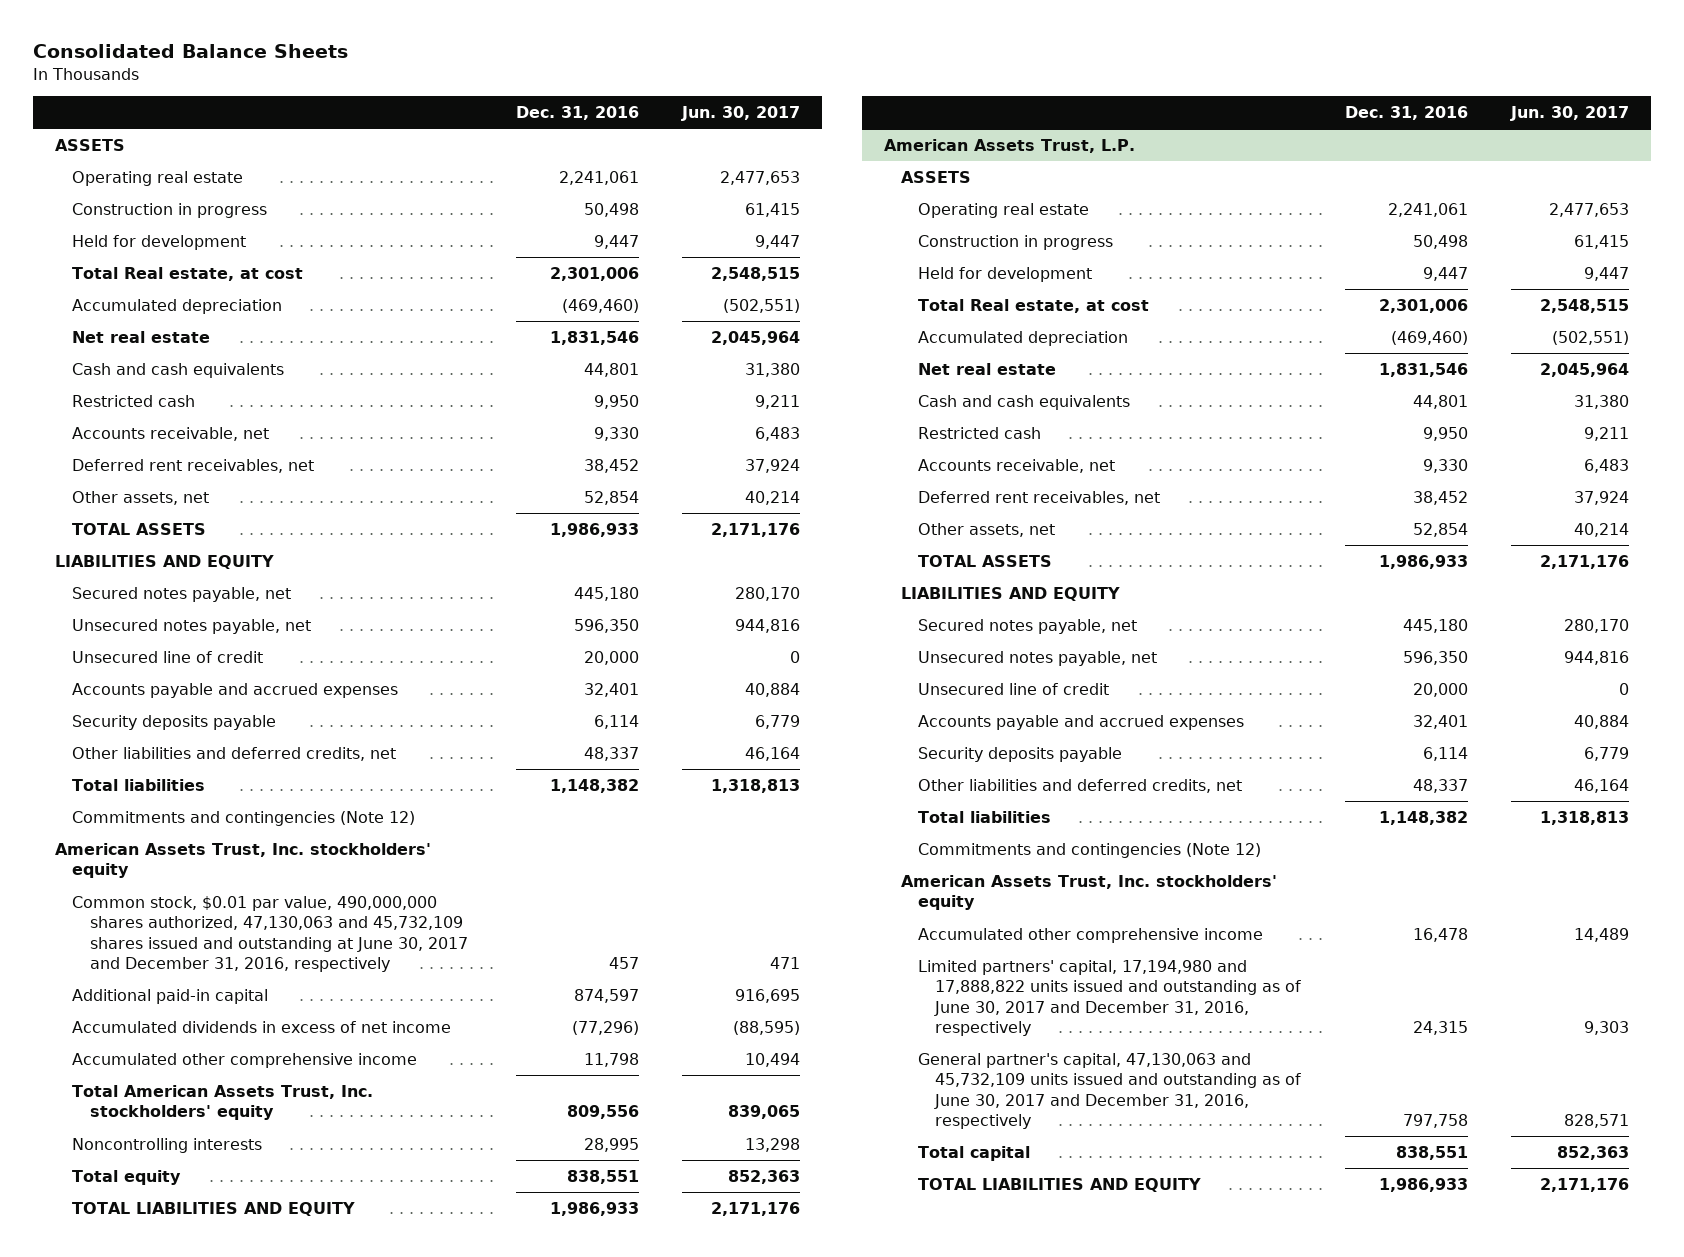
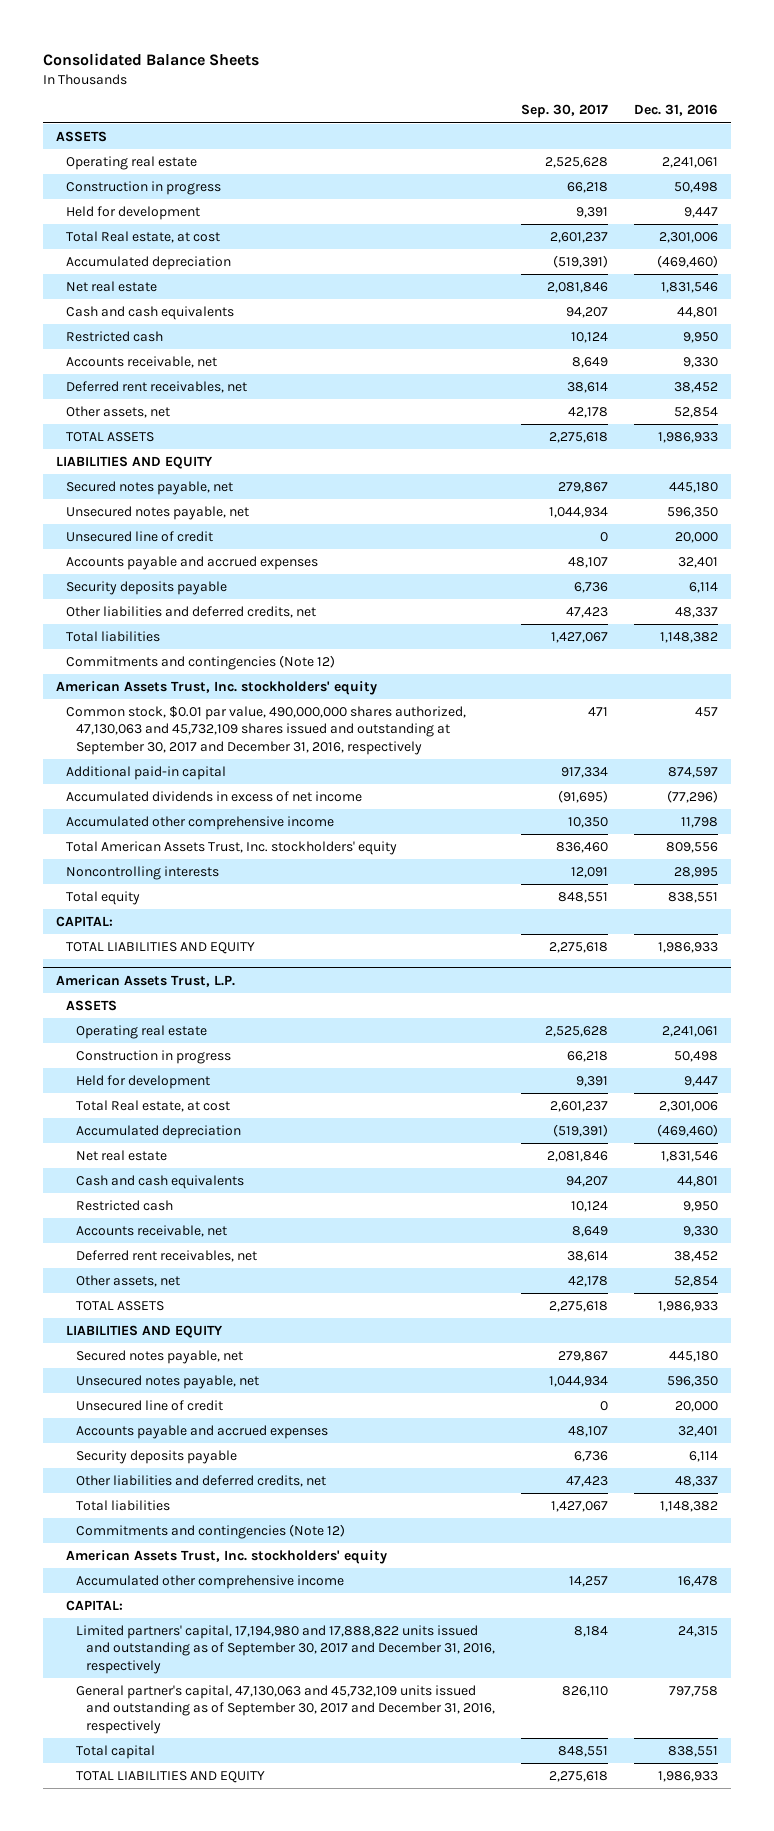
[681,105,801,121] Jun. 30, 2017 -> none
none -> [520,104,608,119] Sep. 30, 2017
[72,896,468,972] Common stock, $0.01 par value, 490,000,000 shares authorized, 47,130,063 and 45,732,109 shares issued and outstanding at June 30, 2017 and December 31, 2016, respectively -> [66,705,467,755] Common stock, $0.01 par value, 490,000,000 shares authorized, 47,130,063 and 45,732,109 shares issued and outstanding at September 30, 2017 and December 31, 2016, respectively
none -> [56,915,114,927] CAPITAL:
none -> [66,1599,124,1611] CAPITAL:
[918,960,1302,1036] Limited partners' capital, 17,194,980 and 17,888,822 units issued and outstanding as of June 30, 2017 and December 31, 2016, respectively -> [75,1624,495,1674] Limited partners' capital, 17,194,980 and 17,888,822 units issued and outstanding as of September 30, 2017 and December 31, 2016, respectively
[918,1053,1302,1129] General partner's capital, 47,130,063 and 45,732,109 units issued and outstanding as of June 30, 2017 and December 31, 2016, respectively -> [75,1684,495,1734] General partner's capital, 47,130,063 and 45,732,109 units issued and outstanding as of September 30, 2017 and December 31, 2016, respectively

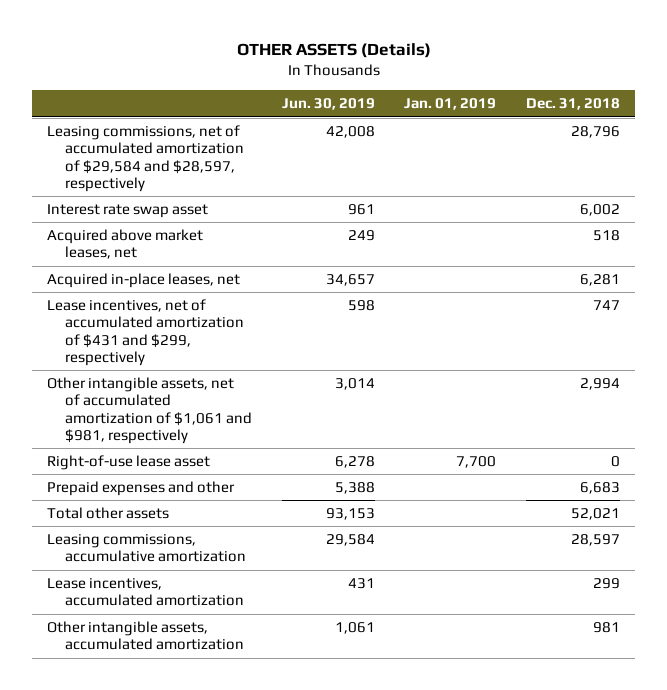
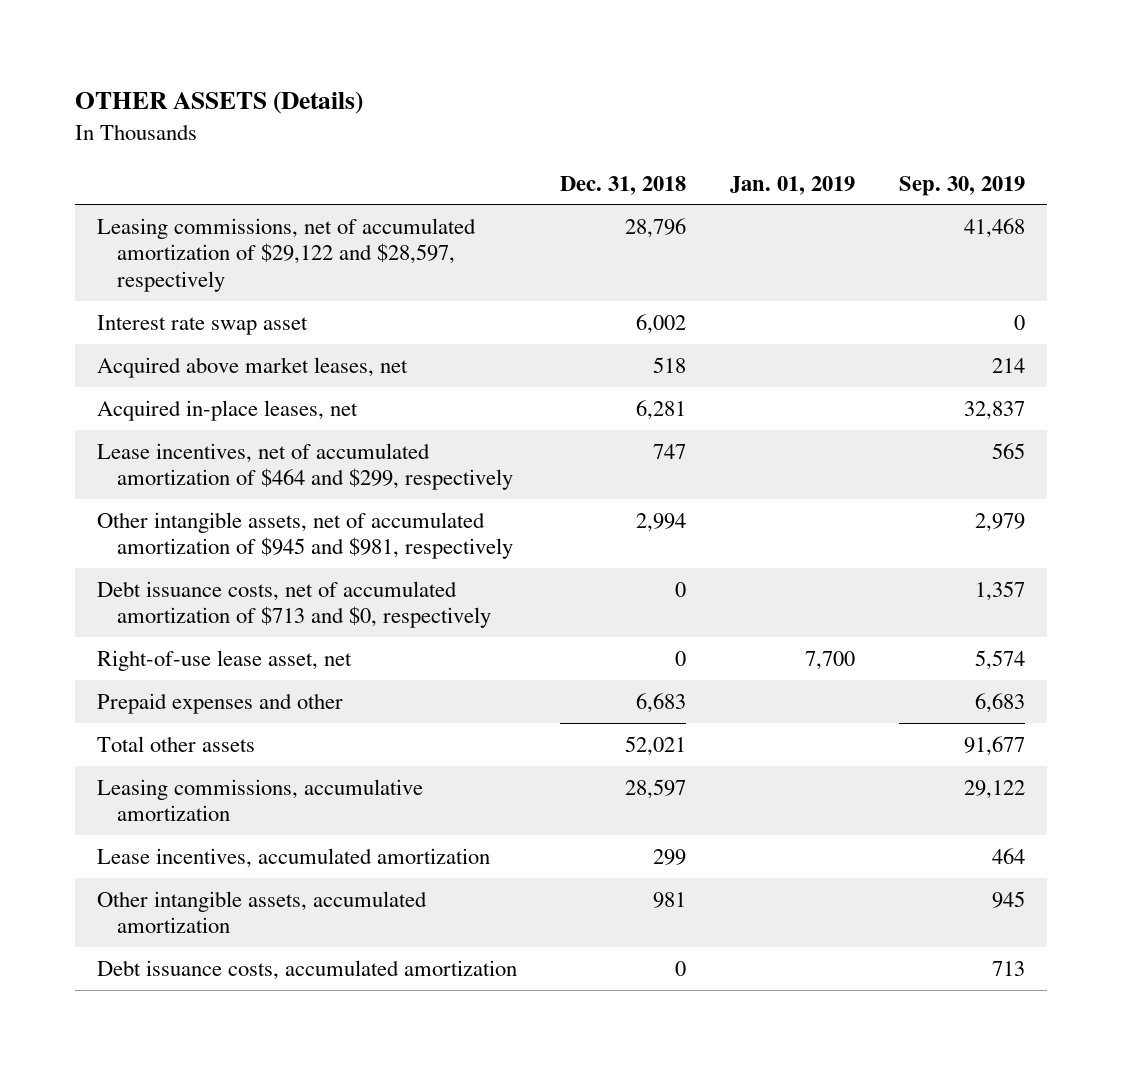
[281,98,375,111] Jun. 30, 2019 -> none
none -> [899,175,1026,196] Sep. 30, 2019
[46,125,244,192] Leasing commissions, net of accumulated amortization of $29,584 and $28,597, respectively -> [96,217,476,292] Leasing commissions, net of accumulated amortization of $29,122 and $28,597, respectively
[46,299,244,366] Lease incentives, net of accumulated amortization of $431 and $299, respectively -> [96,442,514,491] Lease incentives, net of accumulated amortization of $464 and $299, respectively
[46,377,252,444] Other intangible assets, net of accumulated amortization of $1,061 and $981, respectively -> [96,511,514,560] Other intangible assets, net of accumulated amortization of $945 and $981, respectively
none -> [96,580,492,629] Debt issuance costs, net of accumulated amortization of $713 and $0, respectively
[46,455,210,471] Right-of-use lease asset -> [96,649,352,671] Right-of-use lease asset, net
none -> [96,959,517,980] Debt issuance costs, accumulated amortization

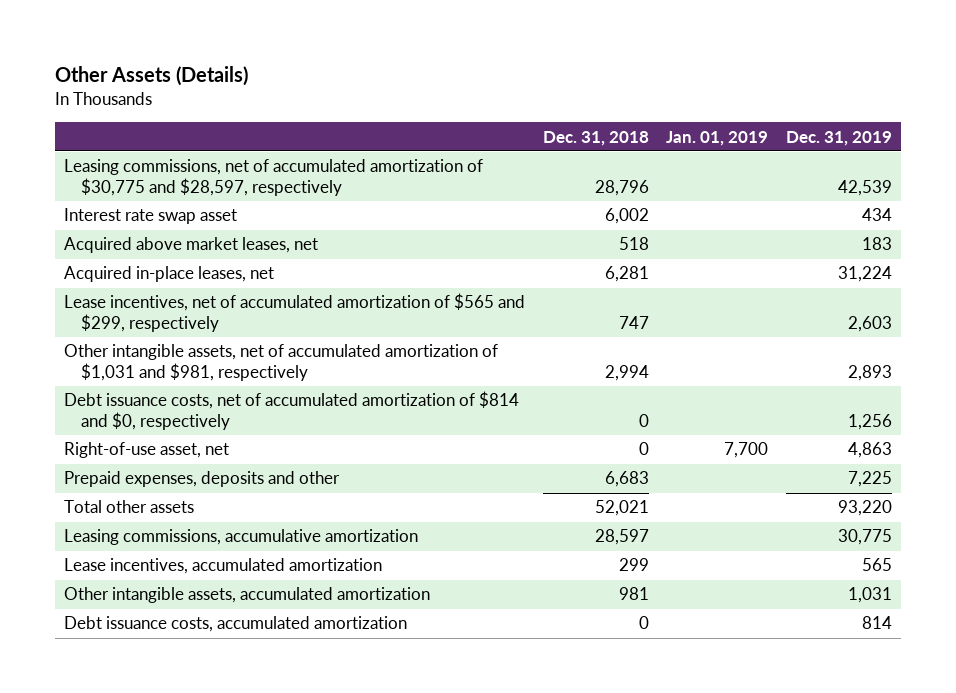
[74,91,363,115] OTHER ASSETS (Details) -> [55,65,249,86] Other Assets (Details)
[899,175,1026,196] Sep. 30, 2019 -> none
none -> [786,130,893,146] Dec. 31, 2019
[96,217,476,292] Leasing commissions, net of accumulated amortization of $29,122 and $28,597, respectively -> [64,159,484,197] Leasing commissions, net of accumulated amortization of $30,775 and $28,597, respectively
[96,442,514,491] Lease incentives, net of accumulated amortization of $464 and $299, respectively -> [64,293,526,333] Lease incentives, net of accumulated amortization of $565 and $299, respectively
[96,511,514,560] Other intangible assets, net of accumulated amortization of $945 and $981, respectively -> [64,344,499,382] Other intangible assets, net of accumulated amortization of $1,031 and $981, respectively
[96,580,492,629] Debt issuance costs, net of accumulated amortization of $713 and $0, respectively -> [64,391,520,431] Debt issuance costs, net of accumulated amortization of $814 and $0, respectively
[96,649,352,671] Right-of-use lease asset, net -> [64,442,230,459] Right-of-use asset, net
[96,692,343,714] Prepaid expenses and other -> [64,471,341,488] Prepaid expenses, deposits and other

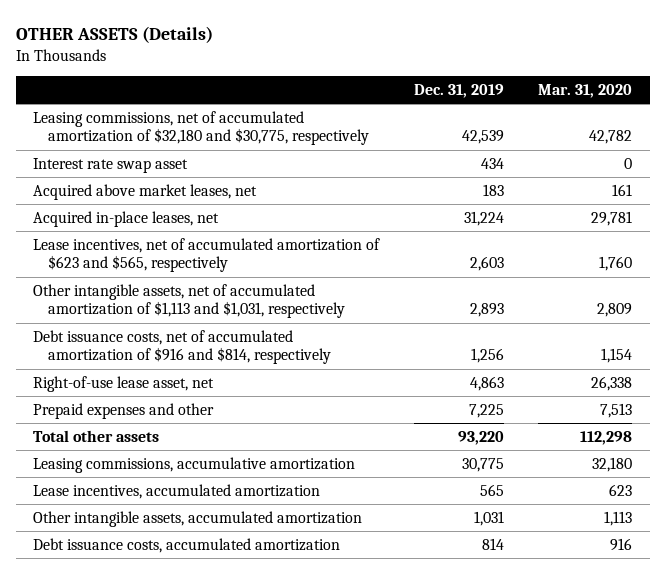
[55,65,249,86] Other Assets (Details) -> [15,25,213,43] OTHER ASSETS (Details)
[542,130,649,146] Dec. 31, 2018 -> none
[666,130,769,146] Jan. 01, 2019 -> none
none -> [538,83,633,98] Mar. 31, 2020
[64,159,484,197] Leasing commissions, net of accumulated amortization of $30,775 and $28,597, respectively -> [33,110,369,146] Leasing commissions, net of accumulated amortization of $32,180 and $30,775, respectively
[64,293,526,333] Lease incentives, net of accumulated amortization of $565 and $299, respectively -> [33,237,381,273] Lease incentives, net of accumulated amortization of $623 and $565, respectively
[64,344,499,382] Other intangible assets, net of accumulated amortization of $1,031 and $981, respectively -> [33,283,345,319] Other intangible assets, net of accumulated amortization of $1,113 and $1,031, respectively
[64,391,520,431] Debt issuance costs, net of accumulated amortization of $814 and $0, respectively -> [33,329,331,365] Debt issuance costs, net of accumulated amortization of $916 and $814, respectively
[64,442,230,459] Right-of-use asset, net -> [33,375,215,392] Right-of-use lease asset, net
[64,471,341,488] Prepaid expenses, deposits and other -> [33,402,215,419] Prepaid expenses and other

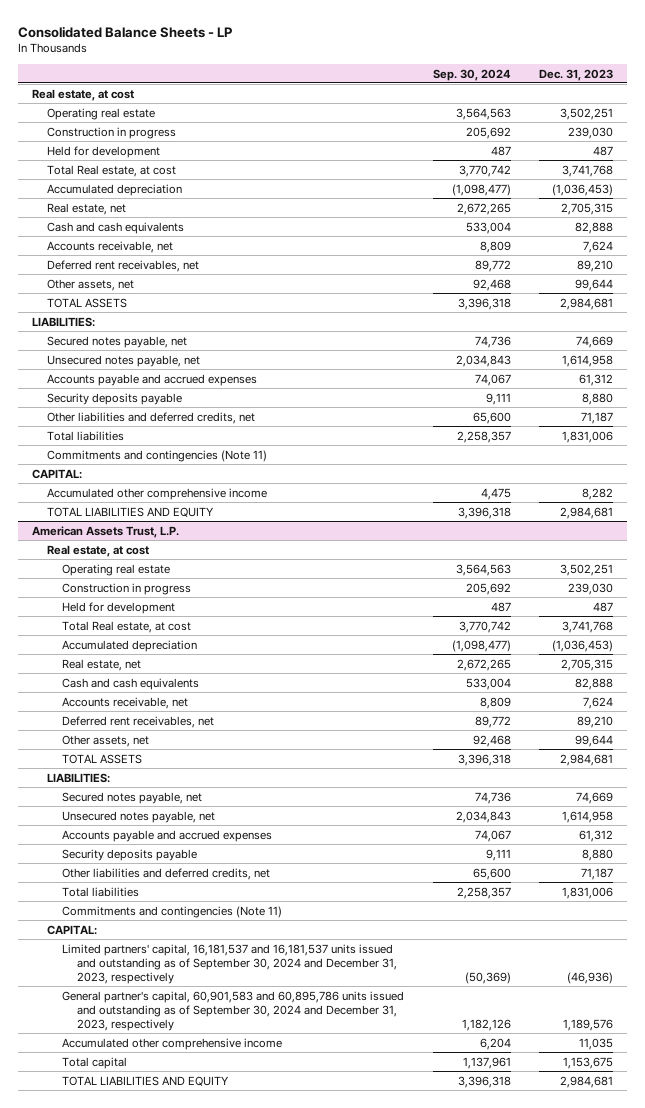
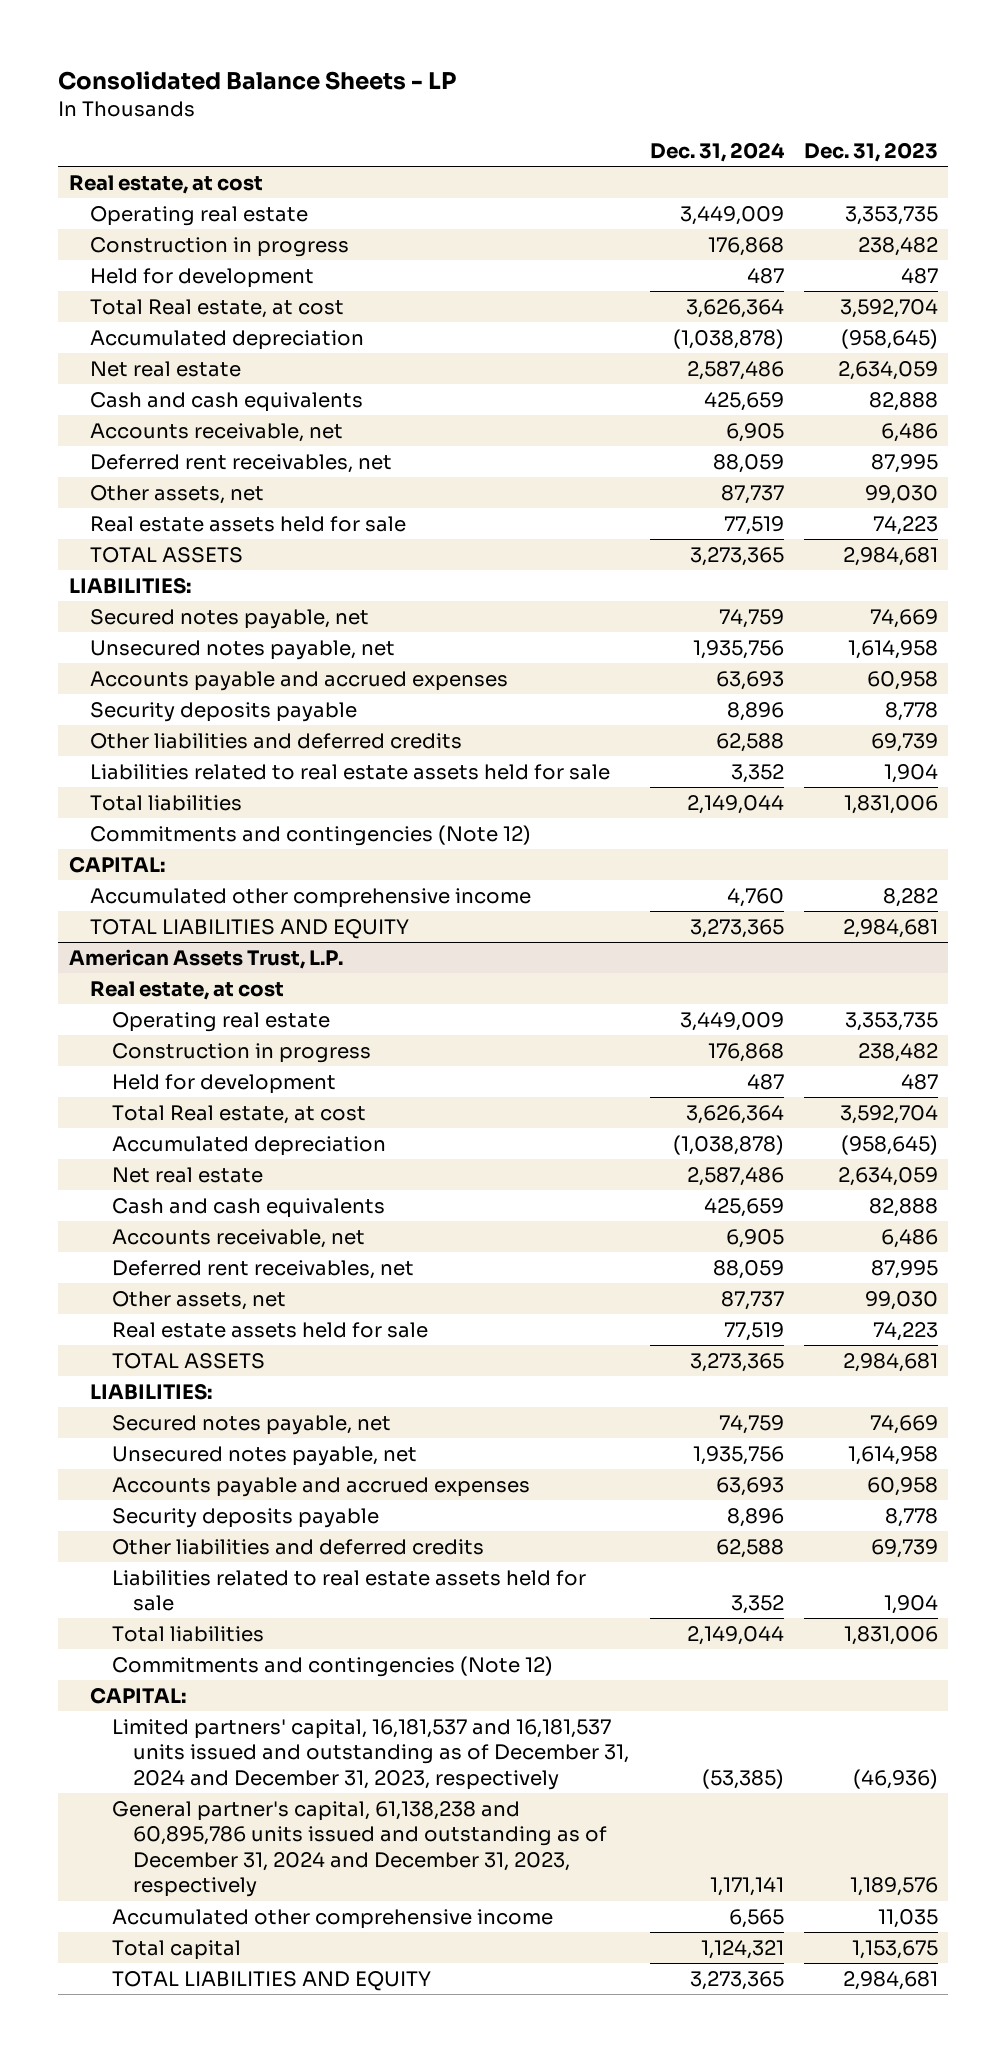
[432,68,511,81] Sep. 30, 2024 -> none
none -> [649,142,785,163] Dec. 31, 2024
[559,107,613,120] 3,502,251 -> [845,205,939,225] 3,353,735
[567,126,613,139] 239,030 -> [858,236,939,256] 238,482
[561,164,613,177] 3,741,768 -> [840,298,939,318] 3,592,704
[551,183,613,196] (1,036,453) -> [841,328,939,349] (958,645)
[47,202,127,215] Real estate, net -> [90,360,242,377] Net real estate
[560,202,613,215] 2,705,315 -> [838,360,939,380] 2,634,059
[582,240,613,253] 7,624 -> [881,422,939,442] 6,486
[576,259,613,272] 89,210 -> [871,453,939,473] 87,995
[574,278,613,291] 99,644 -> [865,484,939,504] 99,030
none -> [90,515,407,532] Real estate assets held for sale
[578,373,613,386] 61,312 -> [867,670,939,690] 60,958
[581,392,613,405] 8,880 -> [885,701,939,721] 8,778
[47,411,256,424] Other liabilities and deferred credits, net -> [90,732,463,749] Other liabilities and deferred credits
[580,411,613,424] 71,187 -> [871,732,939,752] 69,739
none -> [90,763,611,780] Liabilities related to real estate assets held for sale
[47,449,268,462] Commitments and contingencies (Note 11) -> [90,824,532,846] Commitments and contingencies (Note 12)
[559,563,613,576] 3,502,251 -> [845,1011,939,1031] 3,353,735
[567,582,613,595] 239,030 -> [858,1042,939,1062] 238,482
[561,620,613,633] 3,741,768 -> [840,1104,939,1124] 3,592,704
[551,639,613,652] (1,036,453) -> [841,1134,939,1155] (958,645)
[62,658,142,671] Real estate, net -> [111,1166,263,1183] Net real estate
[560,658,613,671] 2,705,315 -> [838,1166,939,1186] 2,634,059
[582,696,613,709] 7,624 -> [881,1228,939,1248] 6,486
[576,715,613,728] 89,210 -> [871,1259,939,1279] 87,995
[574,734,613,747] 99,644 -> [865,1290,939,1310] 99,030
none -> [111,1321,428,1338] Real estate assets held for sale
[578,829,613,842] 61,312 -> [867,1476,939,1496] 60,958
[581,848,613,861] 8,880 -> [885,1507,939,1527] 8,778
[62,867,271,880] Other liabilities and deferred credits, net -> [111,1538,484,1555] Other liabilities and deferred credits
[580,867,613,880] 71,187 -> [871,1538,939,1558] 69,739
none -> [111,1569,586,1612] Liabilities related to real estate assets held for sale
[62,905,283,918] Commitments and contingencies (Note 11) -> [111,1655,553,1677] Commitments and contingencies (Note 12)
[62,943,398,984] Limited partners' capital, 16,181,537 and 16,181,537 units issued and outstanding as of September 30, 2024 and December 31, 2023, respectively -> [111,1718,630,1790] Limited partners' capital, 16,181,537 and 16,181,537 units issued and outstanding as of December 31, 2024 and December 31, 2023, respectively
[62,990,405,1031] General partner's capital, 60,901,583 and 60,895,786 units issued and outstanding as of September 30, 2024 and December 31, 2023, respectively -> [111,1800,608,1898] General partner's capital, 61,138,238 and 60,895,786 units issued and outstanding as of December 31, 2024 and December 31, 2023, respectively

